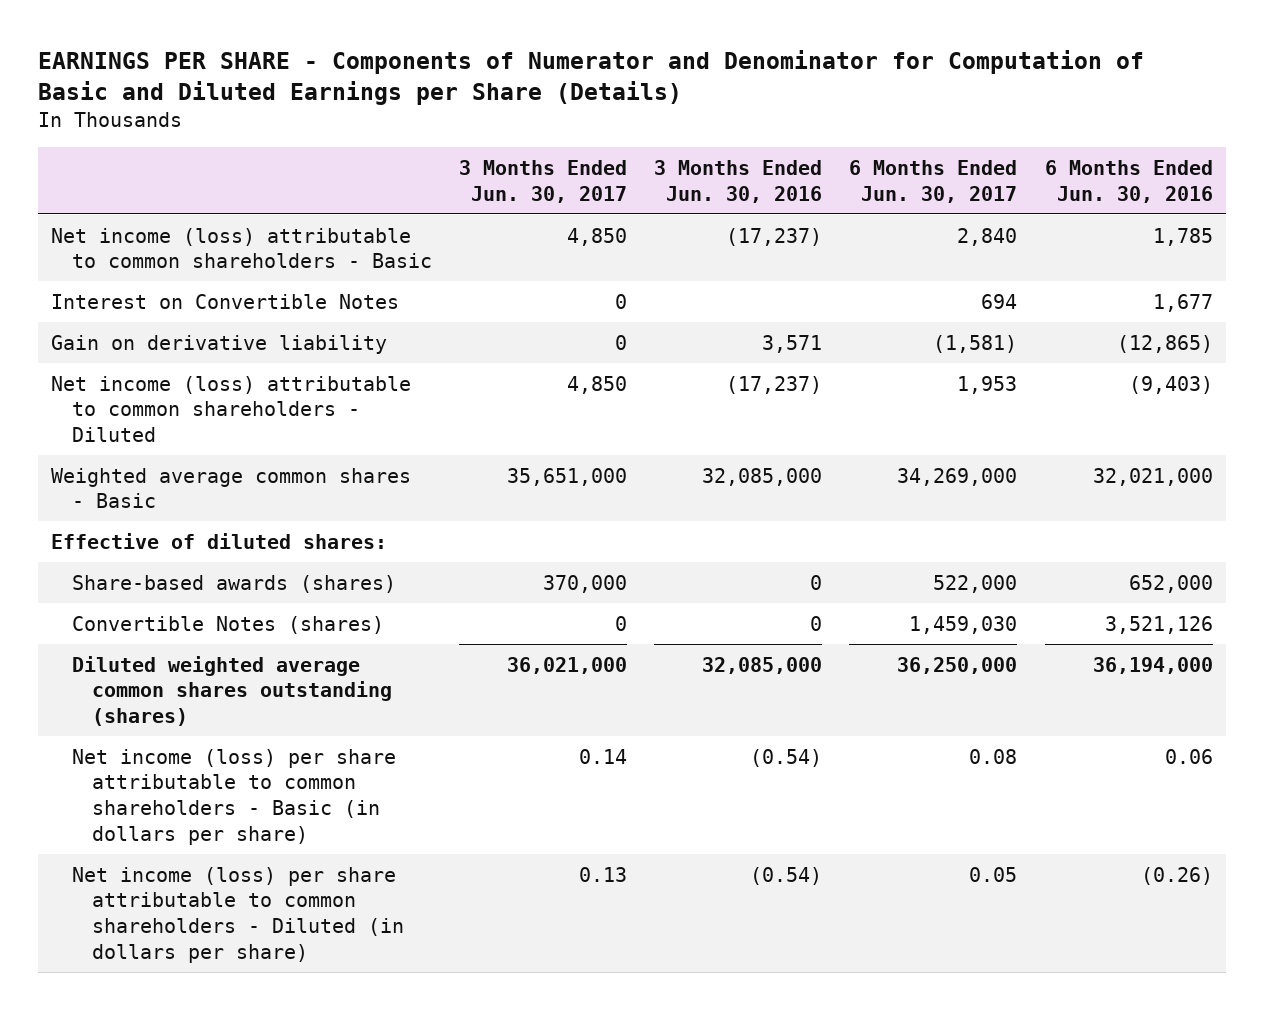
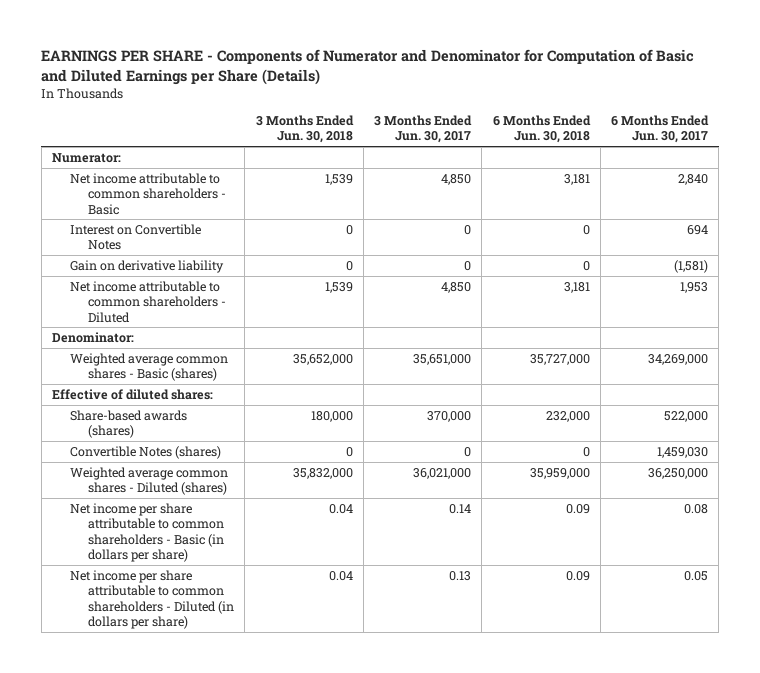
[654,159,823,203] 3 Months Ended Jun. 30, 2016 -> none
[1044,159,1213,203] 6 Months Ended Jun. 30, 2016 -> none
none -> [255,115,354,144] 3 Months Ended Jun. 30, 2018
none -> [492,115,591,144] 6 Months Ended Jun. 30, 2018
none -> [52,152,122,163] Numerator:
[51,227,432,269] Net income (loss) attributable to common shareholders - Basic -> [70,172,227,215] Net income attributable to common shareholders - Basic
[51,375,412,443] Net income (loss) attributable to common shareholders - Diluted -> [70,280,227,323] Net income attributable to common shareholders - Diluted
none -> [52,331,135,343] Denominator:
[51,467,412,509] Weighted average common shares - Basic -> [70,352,229,382] Weighted average common shares - Basic (shares)
[71,655,392,727] Diluted weighted average common shares outstanding (shares) -> [70,466,229,496] Weighted average common shares - Diluted (shares)
[71,748,396,845] Net income (loss) per share attributable to common shareholders - Basic (in dollars per share) -> [70,502,225,562] Net income per share attributable to common shareholders - Basic (in dollars per share)
[71,866,404,963] Net income (loss) per share attributable to common shareholders - Diluted (in dollars per share) -> [70,569,235,629] Net income per share attributable to common shareholders - Diluted (in dollars per share)

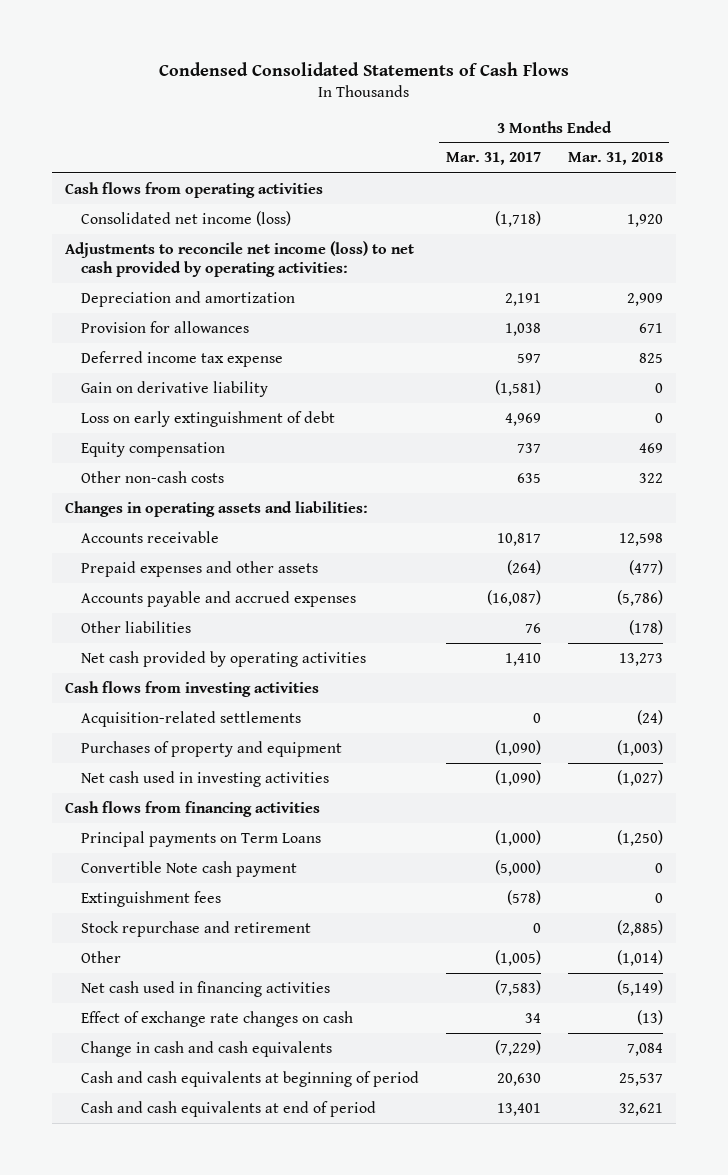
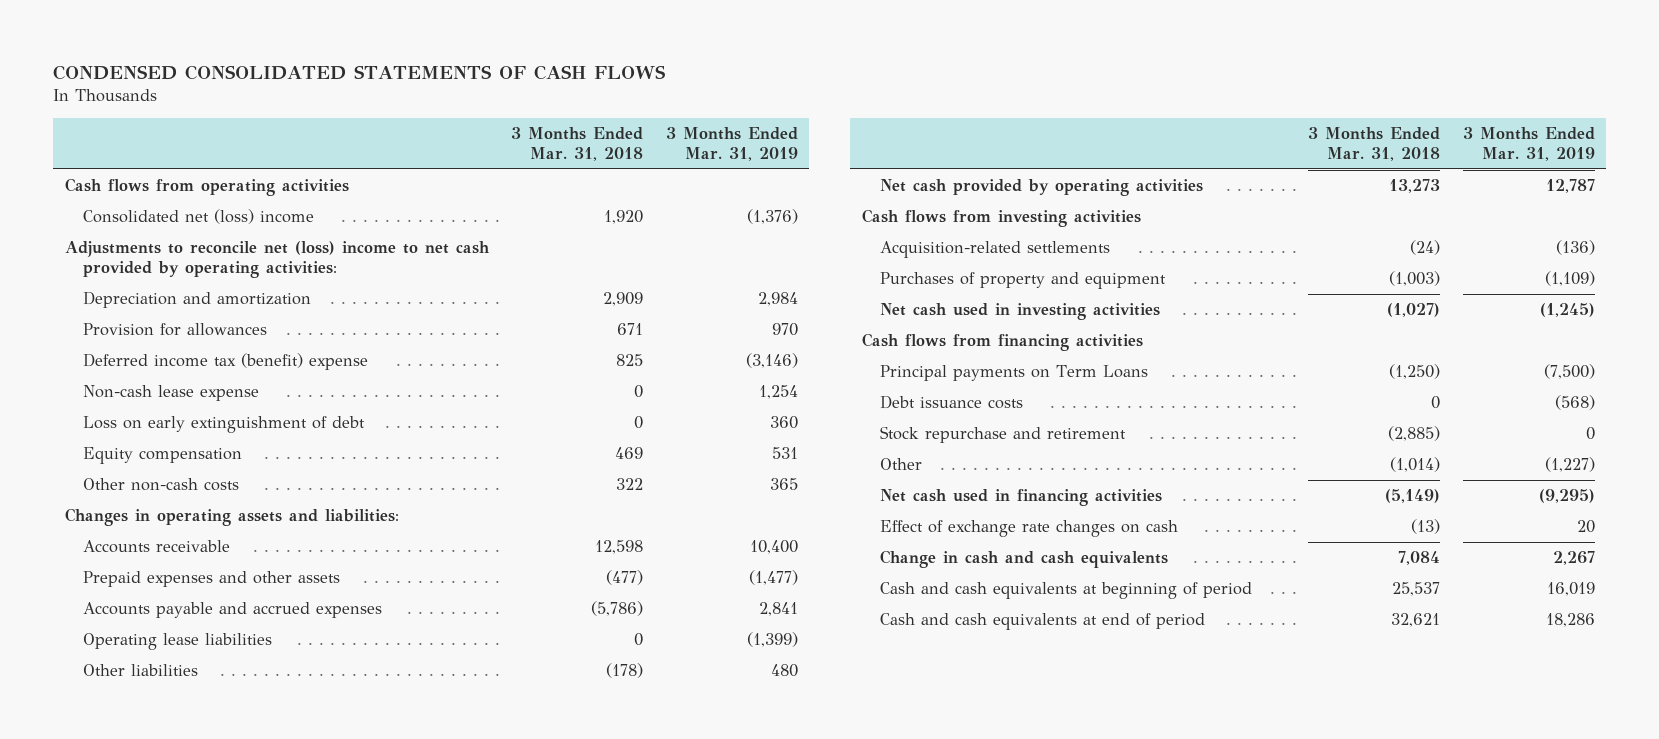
[158,61,569,76] Condensed Consolidated Statements of Cash Flows -> [53,65,667,81] CONDENSED CONSOLIDATED STATEMENTS OF CASH FLOWS
[445,152,541,166] Mar. 31, 2017 -> none
none -> [665,127,798,162] 3 Months Ended Mar. 31, 2019
[80,210,291,226] Consolidated net income (loss) -> [83,209,315,225] Consolidated net (loss) income
[64,240,414,277] Adjustments to reconcile net income (loss) to net cash provided by operating activities: -> [64,241,490,279] Adjustments to reconcile net (loss) income to net cash provided by operating activities:
[80,380,268,397] Gain on derivative liability -> none
[80,350,283,367] Deferred income tax expense -> [83,353,369,371] Deferred income tax (benefit) expense
none -> [83,385,260,402] Non-cash lease expense
none -> [83,633,273,651] Operating lease liabilities
[80,860,297,877] Convertible Note cash payment -> none
[80,890,221,907] Extinguishment fees -> none
none -> [879,395,1023,410] Debt issuance costs

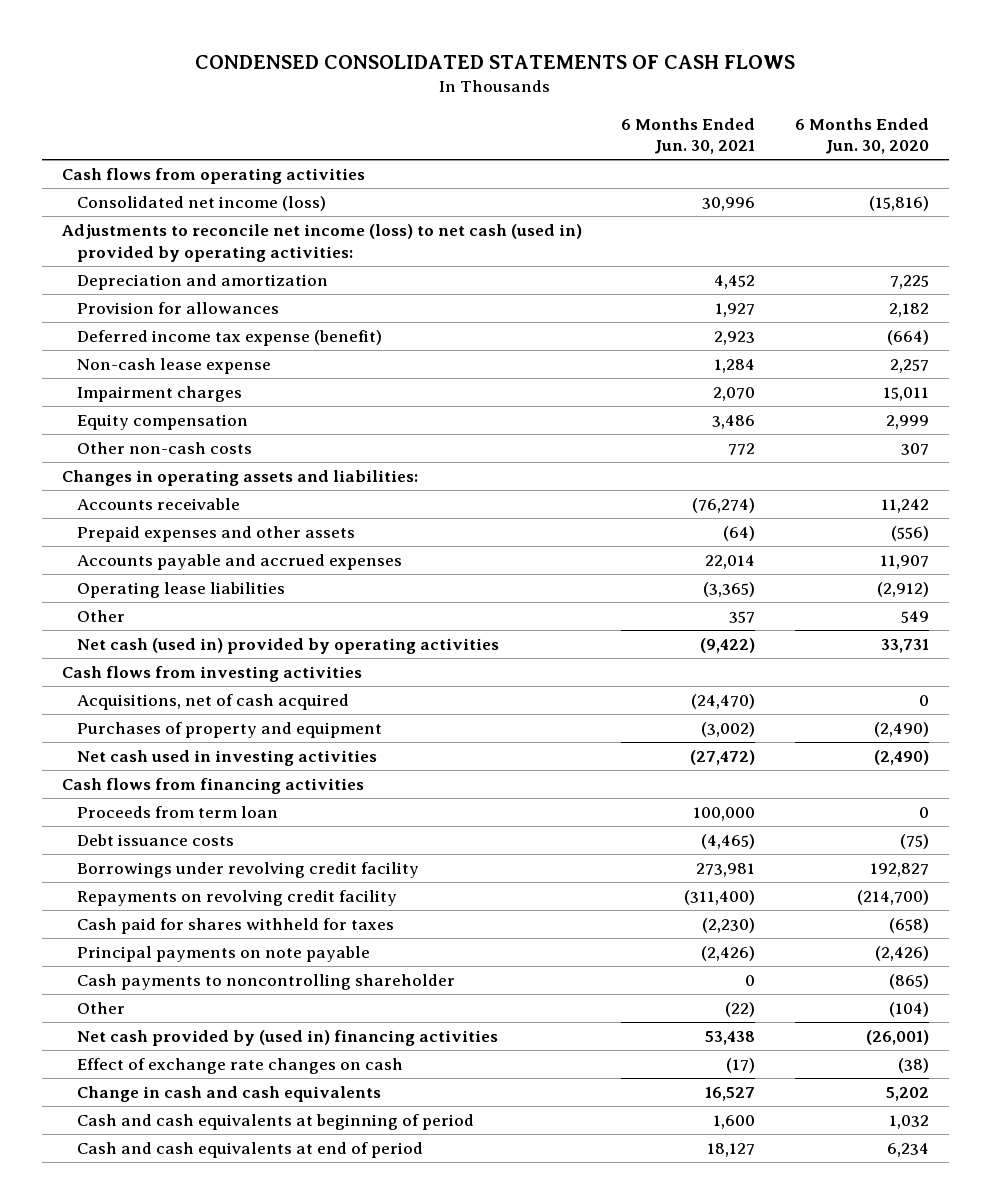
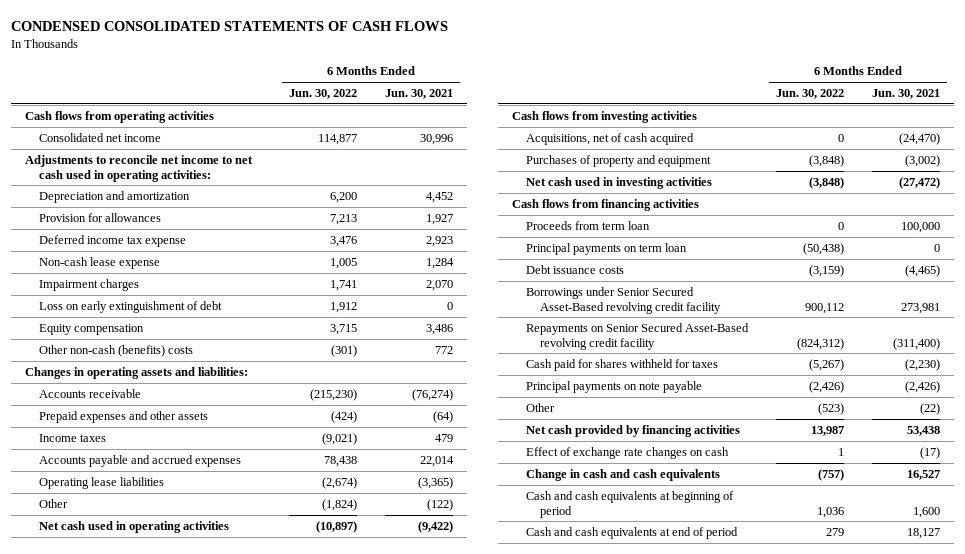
[794,117,929,155] 6 Months Ended Jun. 30, 2020 -> none
none -> [289,88,358,99] Jun. 30, 2022
[77,196,327,212] Consolidated net income (loss) -> [39,132,162,142] Consolidated net income
[60,224,582,262] Adjustments to reconcile net income (loss) to net cash (used in) provided by operating activities: -> [25,154,254,182] Adjustments to reconcile net income to net cash used in operating activities:
[77,330,383,347] Deferred income tax expense (benefit) -> [39,234,187,247] Deferred income tax expense
none -> [39,300,223,313] Loss on early extinguishment of debt
[77,442,253,455] Other non-cash costs -> [39,344,194,357] Other non-cash (benefits) costs
none -> [39,433,107,442] Income taxes
[729,611,756,624] 357 -> [426,498,453,511] (122)
[77,638,500,655] Net cash (used in) provided by operating activities -> [39,520,230,533] Net cash used in operating activities
none -> [526,242,688,255] Principal payments on term loan
[77,862,420,879] Borrowings under revolving credit facility -> [526,286,722,314] Borrowings under Senior Secured Asset-Based revolving credit facility
[77,890,398,907] Repayments on revolving credit facility -> [526,322,750,350] Repayments on Senior Secured Asset-Based revolving credit facility
[77,974,456,991] Cash payments to noncontrolling shareholder -> none
[77,1030,499,1047] Net cash provided by (used in) financing activities -> [526,424,741,437] Net cash provided by financing activities

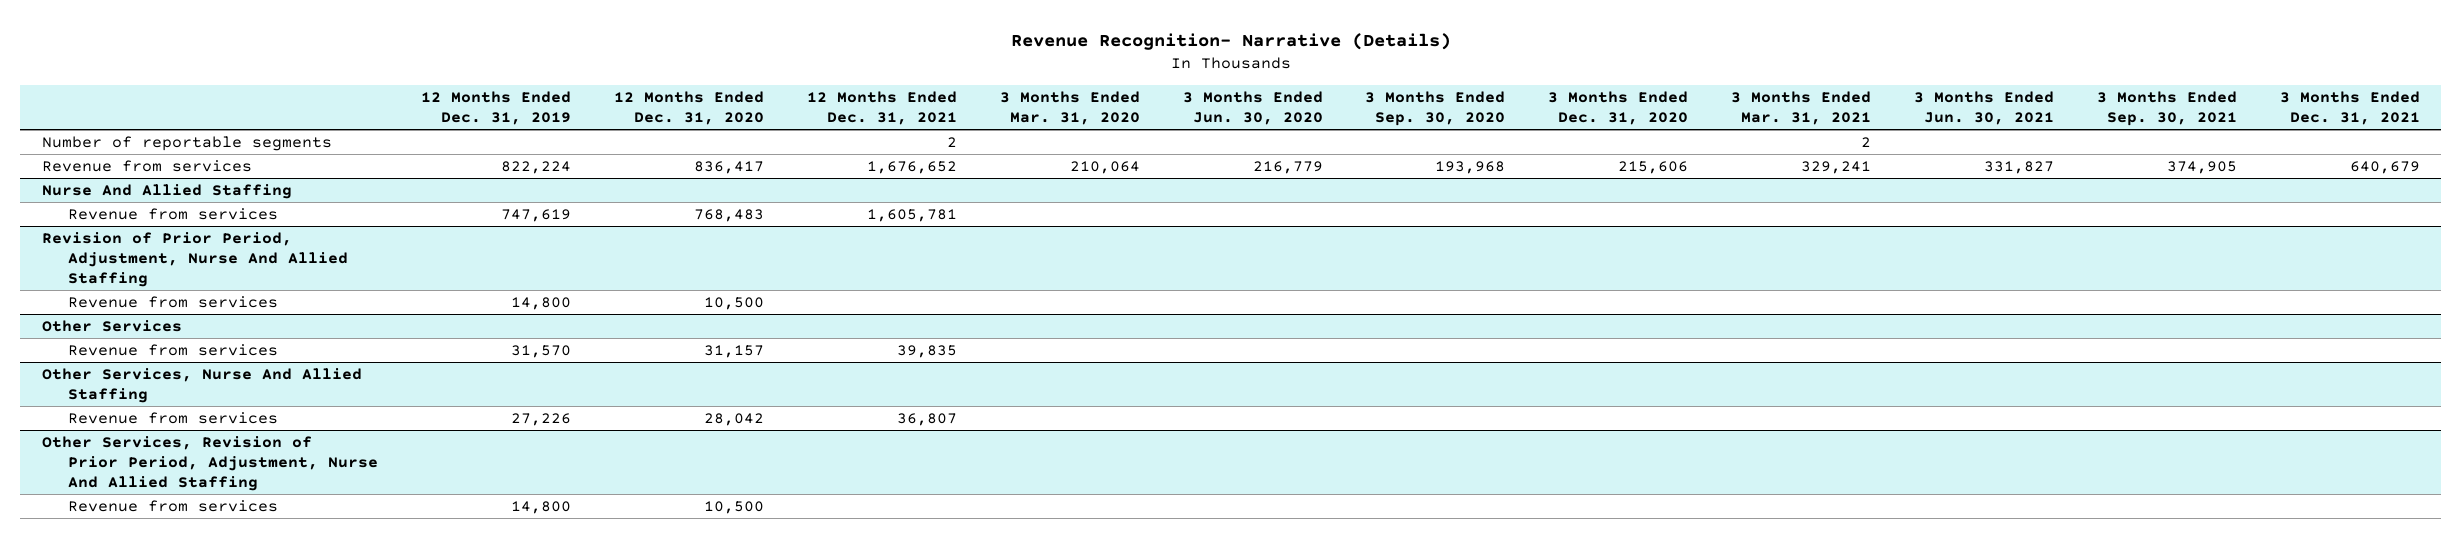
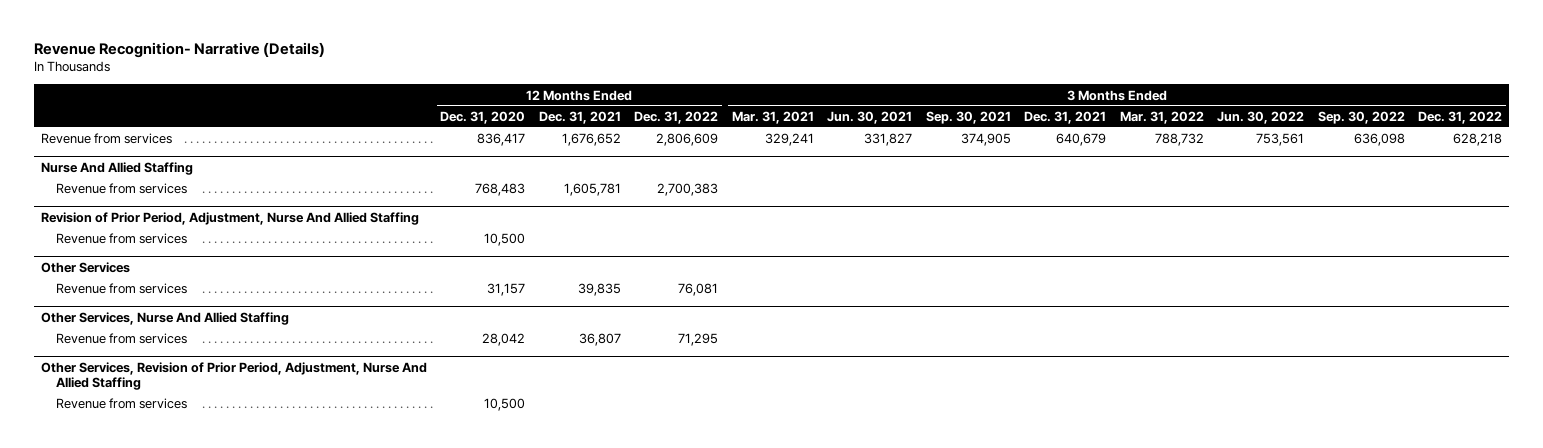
[420,90,571,125] 12 Months Ended Dec. 31, 2019 -> none
[999,90,1140,125] 3 Months Ended Mar. 31, 2020 -> none
[1182,90,1323,125] 3 Months Ended Jun. 30, 2020 -> none
[1365,90,1506,126] 3 Months Ended Sep. 30, 2020 -> none
[1548,90,1689,125] 3 Months Ended Dec. 31, 2020 -> none
none -> [634,110,719,124] Dec. 31, 2022
none -> [1119,110,1204,124] Mar. 31, 2022
none -> [1217,110,1305,124] Jun. 30, 2022
none -> [1317,110,1405,124] Sep. 30, 2022
none -> [1418,110,1503,124] Dec. 31, 2022
[41,136,332,152] Number of reportable segments -> none

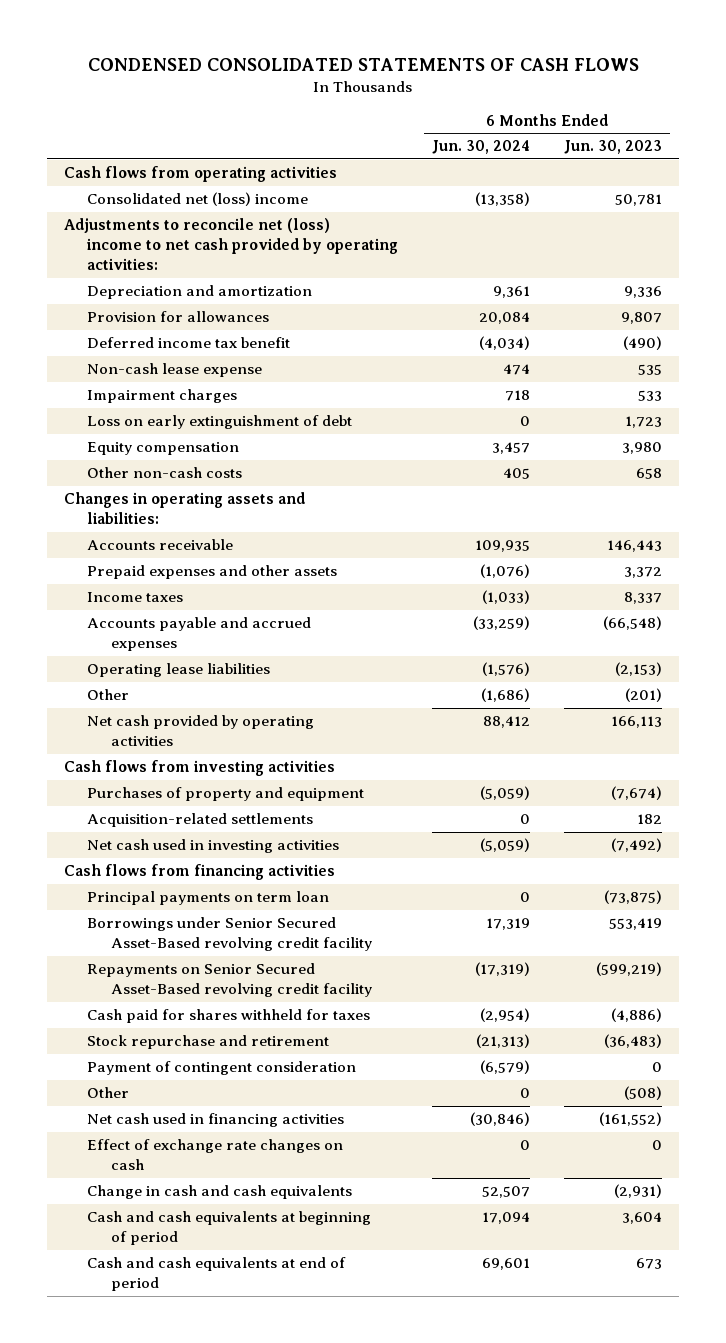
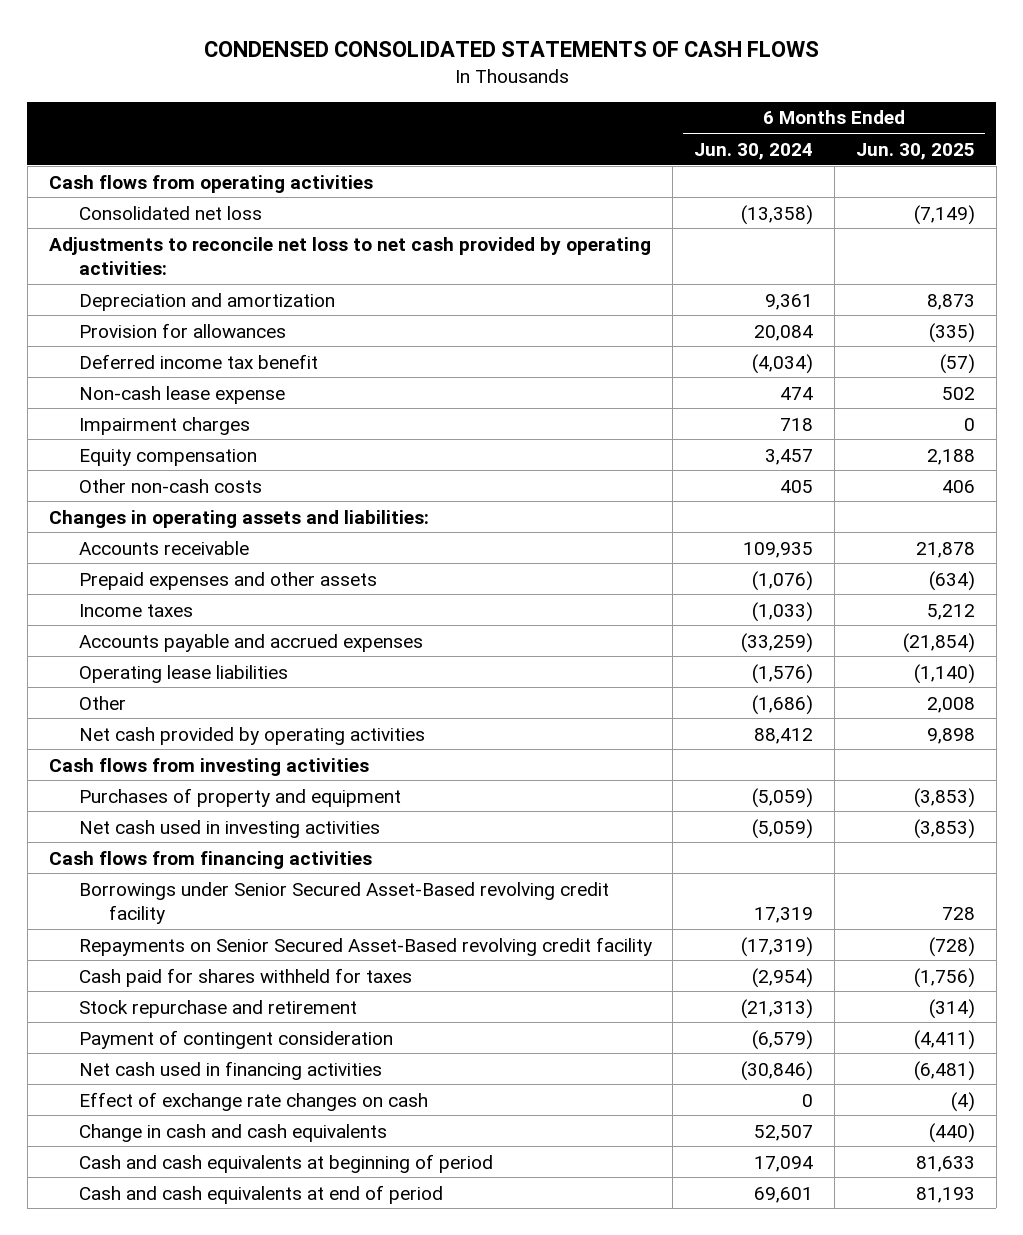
[563,140,662,155] Jun. 30, 2023 -> none
none -> [855,142,975,160] Jun. 30, 2025
[87,192,309,207] Consolidated net (loss) income -> [78,205,262,220] Consolidated net loss
[64,218,399,271] Adjustments to reconcile net (loss) income to net cash provided by operating activities: -> [48,236,651,276] Adjustments to reconcile net loss to net cash provided by operating activities:
[87,415,353,430] Loss on early extinguishment of debt -> none
[87,813,314,828] Acquisition-related settlements -> none
[87,891,330,906] Principal payments on term loan -> none
[87,1087,130,1099] Other -> none

